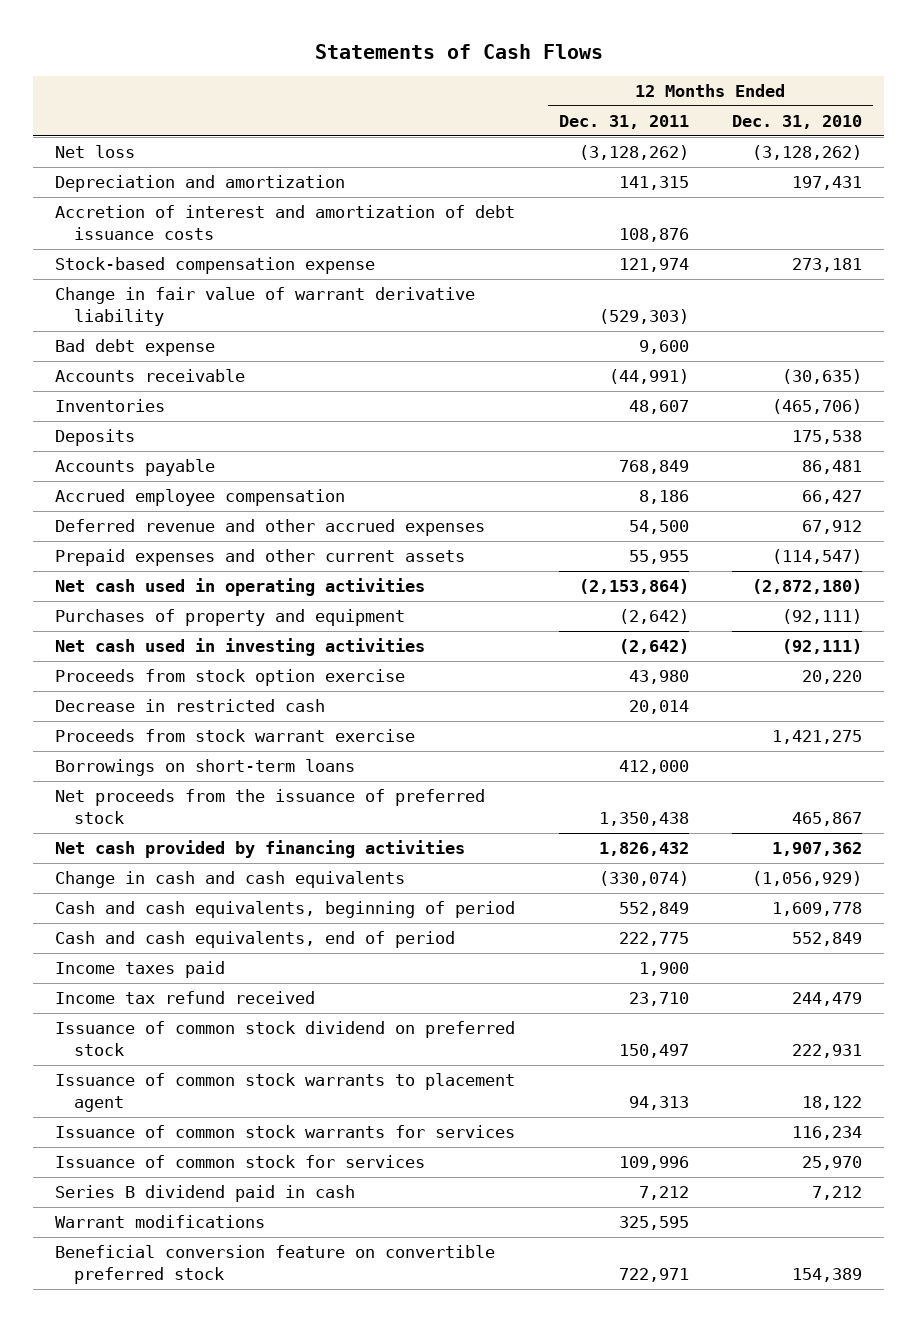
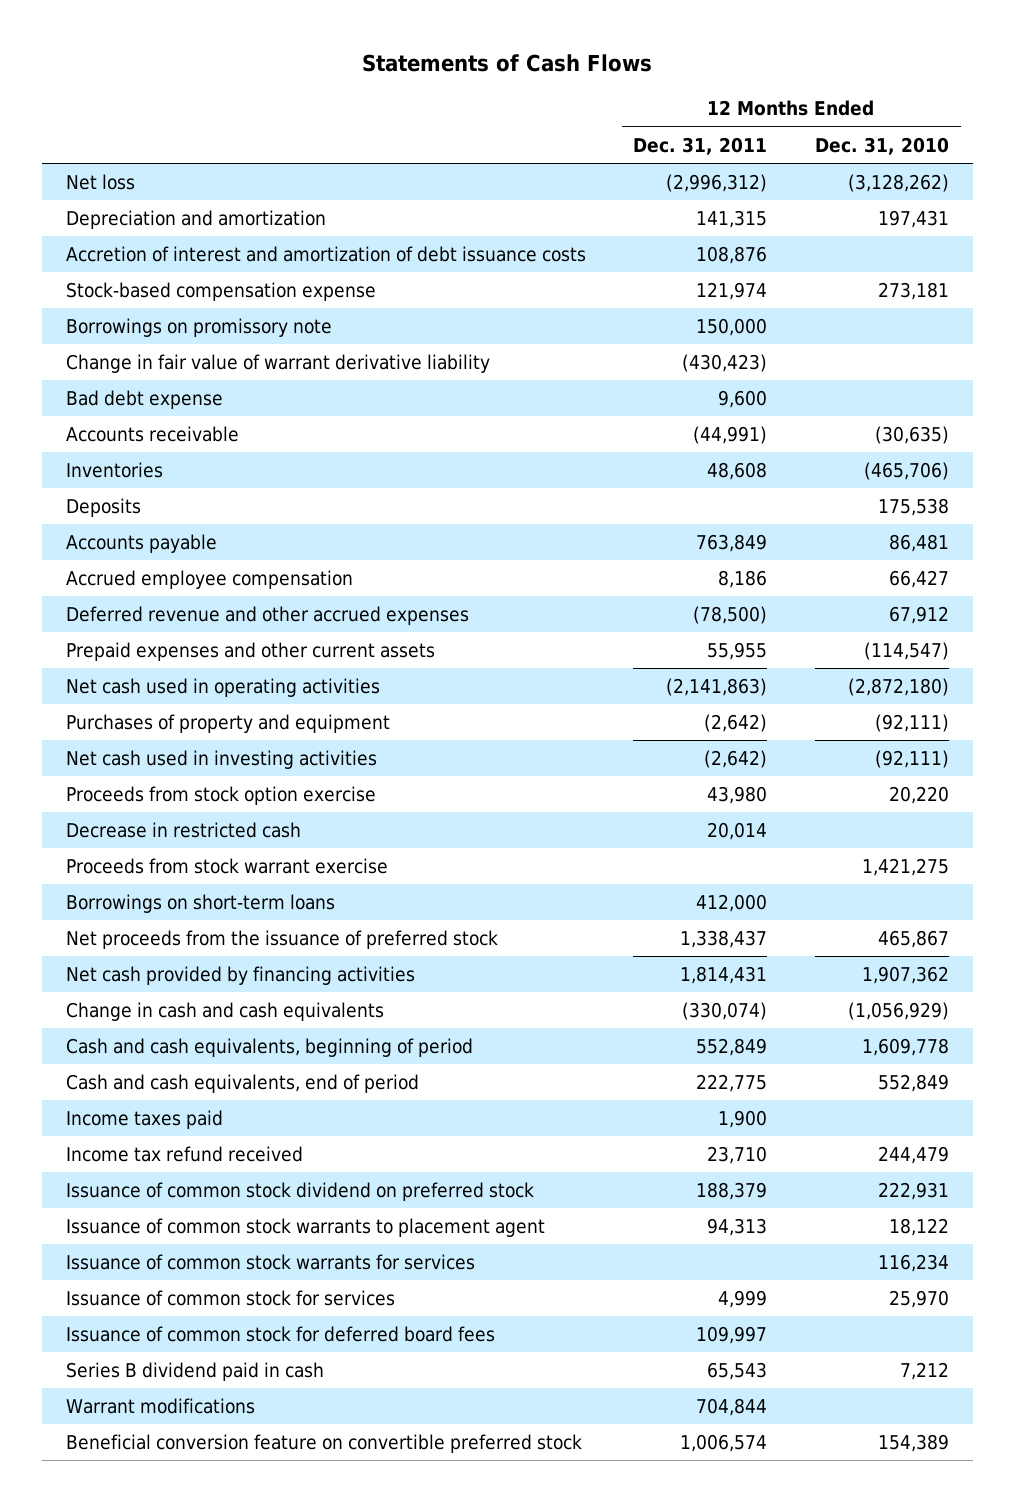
[578,145,689,161] (3,128,262) -> [666,174,768,193] (2,996,312)
none -> [65,318,332,338] Borrowings on promissory note
[598,308,689,324] (529,303) -> [682,354,768,373] (430,423)
[628,400,689,415] 48,607 -> [707,462,768,481] 48,608
[618,460,689,475] 768,849 -> [696,534,768,553] 763,849
[628,520,689,535] 54,500 -> [693,606,768,625] (78,500)
[578,579,689,595] (2,153,864) -> [666,678,768,697] (2,141,863)
[598,811,689,826] 1,350,438 -> [680,930,768,949] 1,338,437
[598,842,689,857] 1,826,432 -> [680,966,768,985] 1,814,431
[618,1043,689,1058] 150,497 -> [696,1182,768,1201] 188,379
[618,1156,689,1171] 109,996 -> [718,1290,768,1309] 4,999
none -> [65,1326,495,1343] Issuance of common stock for deferred board fees
[638,1186,689,1201] 7,212 -> [707,1362,768,1381] 65,543
[618,1216,689,1231] 325,595 -> [696,1398,768,1417] 704,844
[618,1267,689,1282] 722,971 -> [680,1434,768,1453] 1,006,574

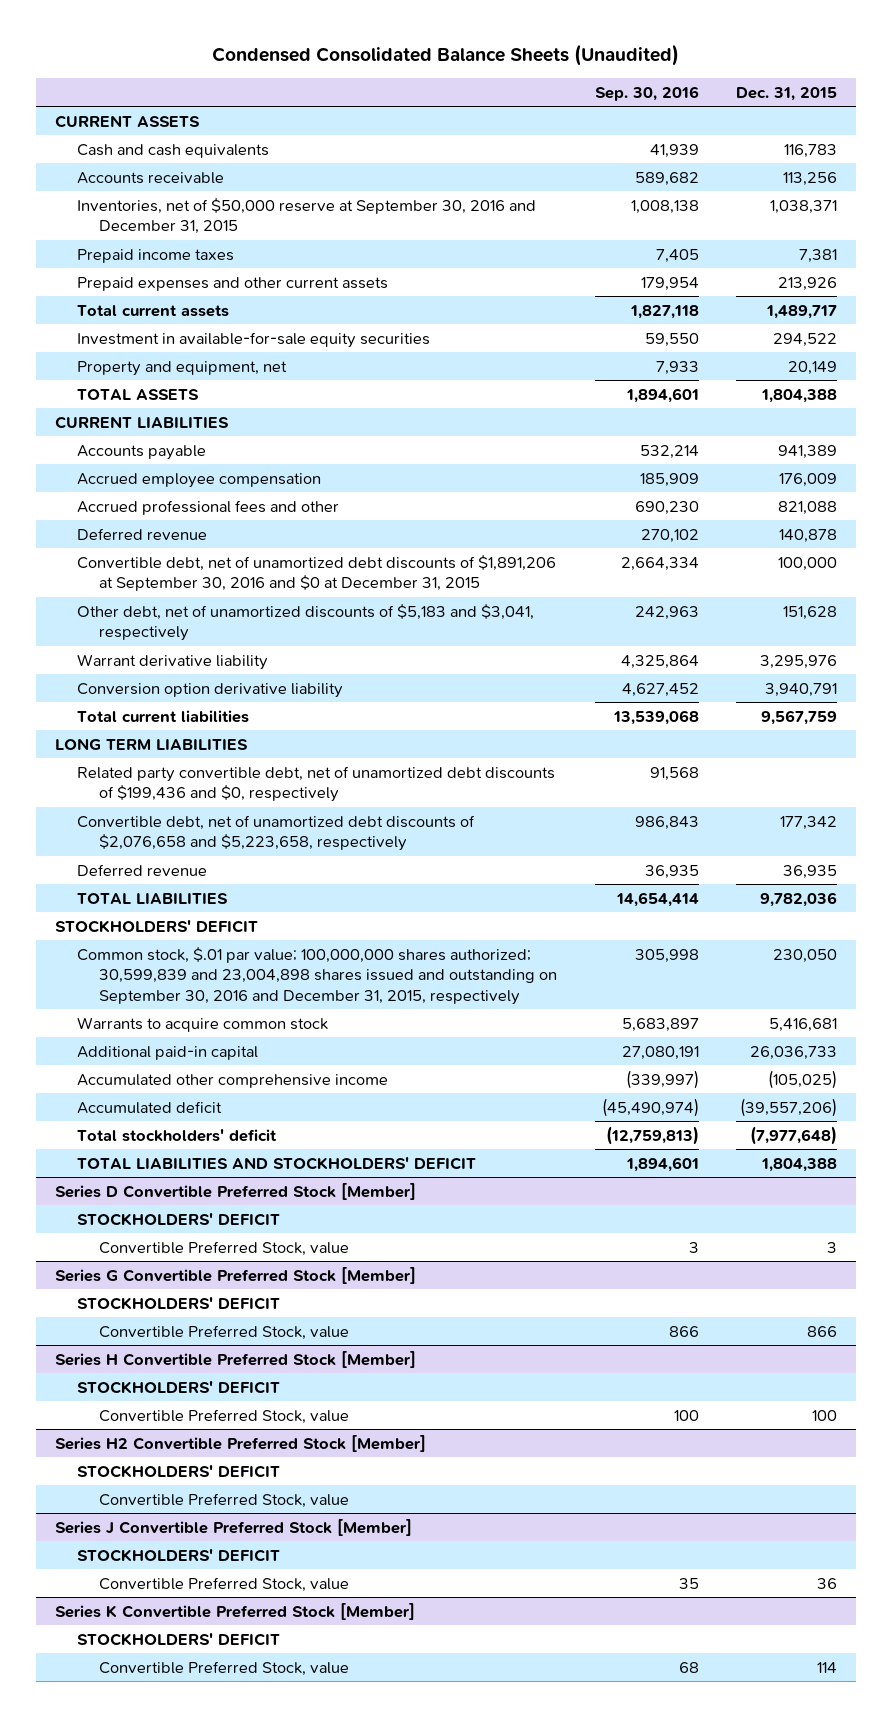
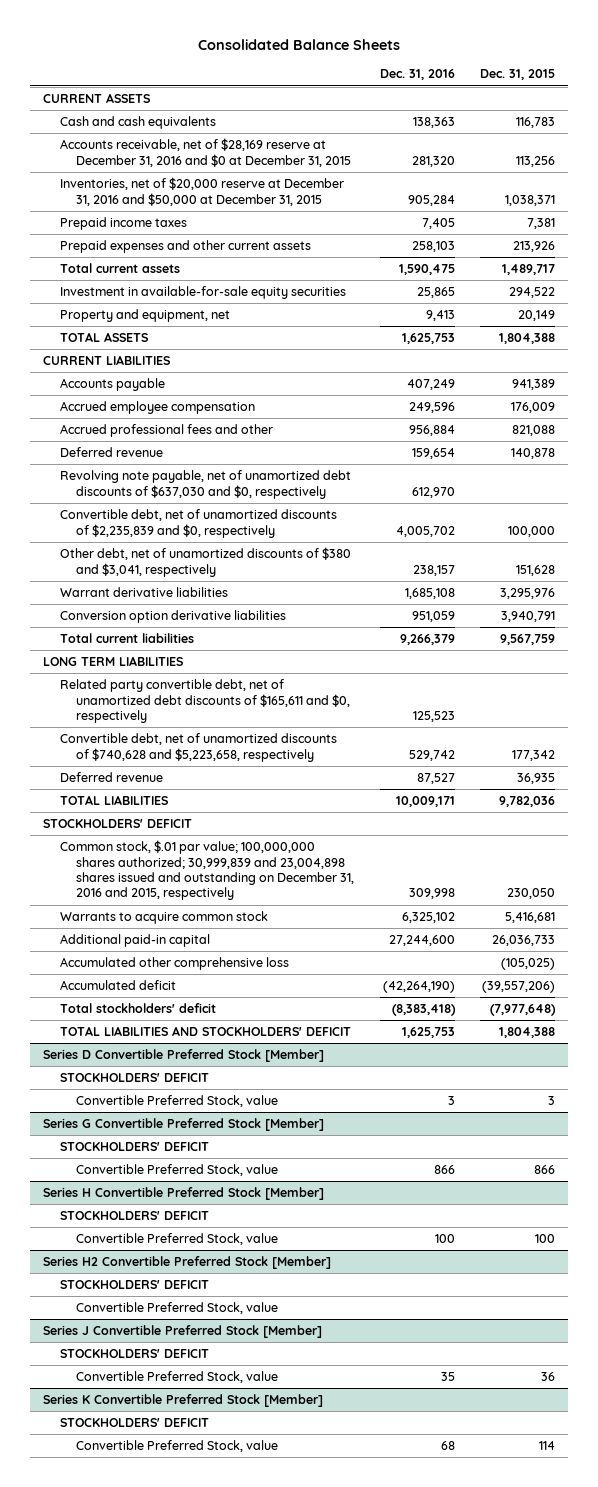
[211,44,679,67] Condensed Consolidated Balance Sheets (Unaudited) -> [197,38,400,50] Consolidated Balance Sheets
[594,85,699,101] Sep. 30, 2016 -> none
none -> [379,69,455,81] Dec. 31, 2016
[76,171,224,184] Accounts receivable -> [59,138,352,167] Accounts receivable, net of $28,169 reserve at December 31, 2016 and $0 at December 31, 2015
[76,197,536,235] Inventories, net of $50,000 reserve at September 30, 2016 and December 31, 2015 -> [59,177,344,206] Inventories, net of $20,000 reserve at December 31, 2016 and $50,000 at December 31, 2015
none -> [59,470,351,499] Revolving note payable, net of unamortized debt discounts of $637,030 and $0, respectively
[76,554,556,592] Convertible debt, net of unamortized debt discounts of $1,891,206 at September 30, 2016 and $0 at December 31, 2015 -> [59,509,337,538] Convertible debt, net of unamortized discounts of $2,235,839 and $0, respectively
[76,603,534,642] Other debt, net of unamortized discounts of $5,183 and $3,041, respectively -> [59,547,351,577] Other debt, net of unamortized discounts of $380 and $3,041, respectively
[76,653,268,670] Warrant derivative liability -> [59,587,228,598] Warrant derivative liabilities
[76,682,343,698] Conversion option derivative liability -> [59,610,286,624] Conversion option derivative liabilities
[76,765,555,803] Related party convertible debt, net of unamortized debt discounts of $199,436 and $0, respectively -> [59,679,351,724] Related party convertible debt, net of unamortized debt discounts of $165,611 and $0, respectively
[76,814,475,852] Convertible debt, net of unamortized debt discounts of $2,076,658 and $5,223,658, respectively -> [59,733,337,762] Convertible debt, net of unamortized discounts of $740,628 and $5,223,658, respectively
[76,946,558,1005] Common stock, $.01 par value; 100,000,000 shares authorized; 30,599,839 and 23,004,898 shares issued and outstanding on September 30, 2016 and December 31, 2015, respectively -> [59,840,355,901] Common stock, $.01 par value; 100,000,000 shares authorized; 30,999,839 and 23,004,898 shares issued and outstanding on December 31, 2016 and 2015, respectively
[76,1073,388,1088] Accumulated other comprehensive income -> [59,957,289,971] Accumulated other comprehensive loss

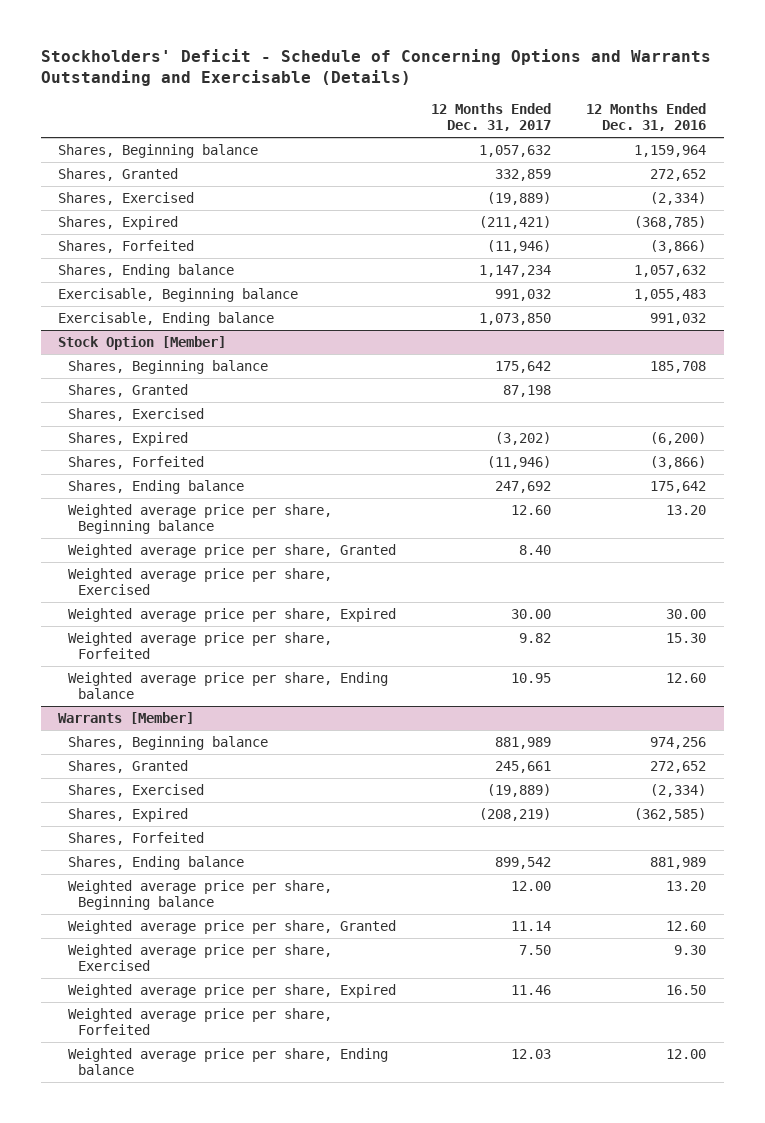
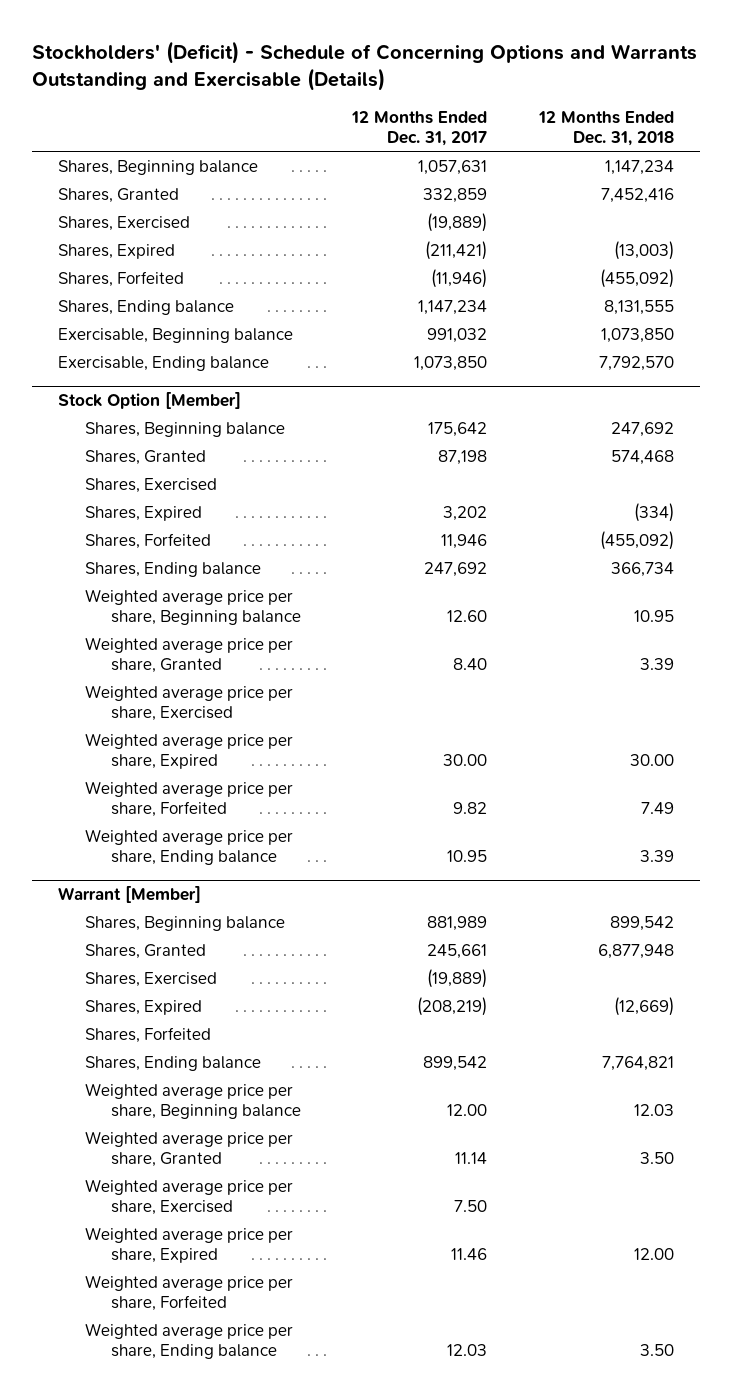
[40,48,711,87] Stockholders' Deficit - Schedule of Concerning Options and Warrants Outstanding and Exercisable (Details) -> [32,41,698,91] Stockholders' (Deficit) - Schedule of Concerning Options and Warrants Outstanding and Exercisable (Details)
[586,103,707,131] 12 Months Ended Dec. 31, 2016 -> none
none -> [537,110,674,146] 12 Months Ended Dec. 31, 2018
[479,145,552,158] 1,057,632 -> [418,159,488,175] 1,057,631
[495,432,552,446] (3,202) -> [443,505,488,521] 3,202
[487,456,552,470] (11,946) -> [441,533,488,549] 11,946
[58,712,195,725] Warrants [Member] -> [58,885,202,903] Warrant [Member]

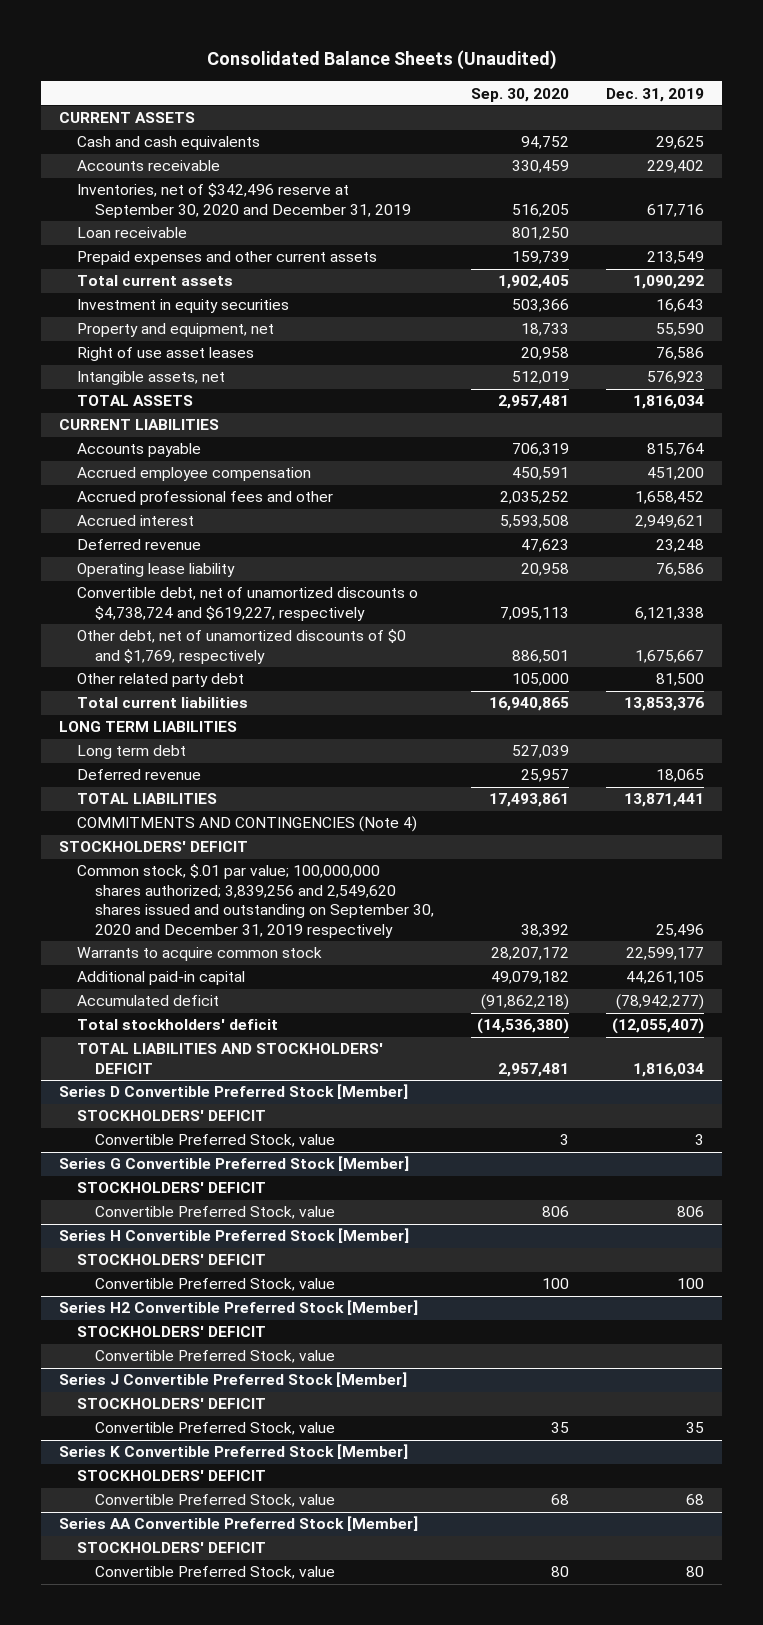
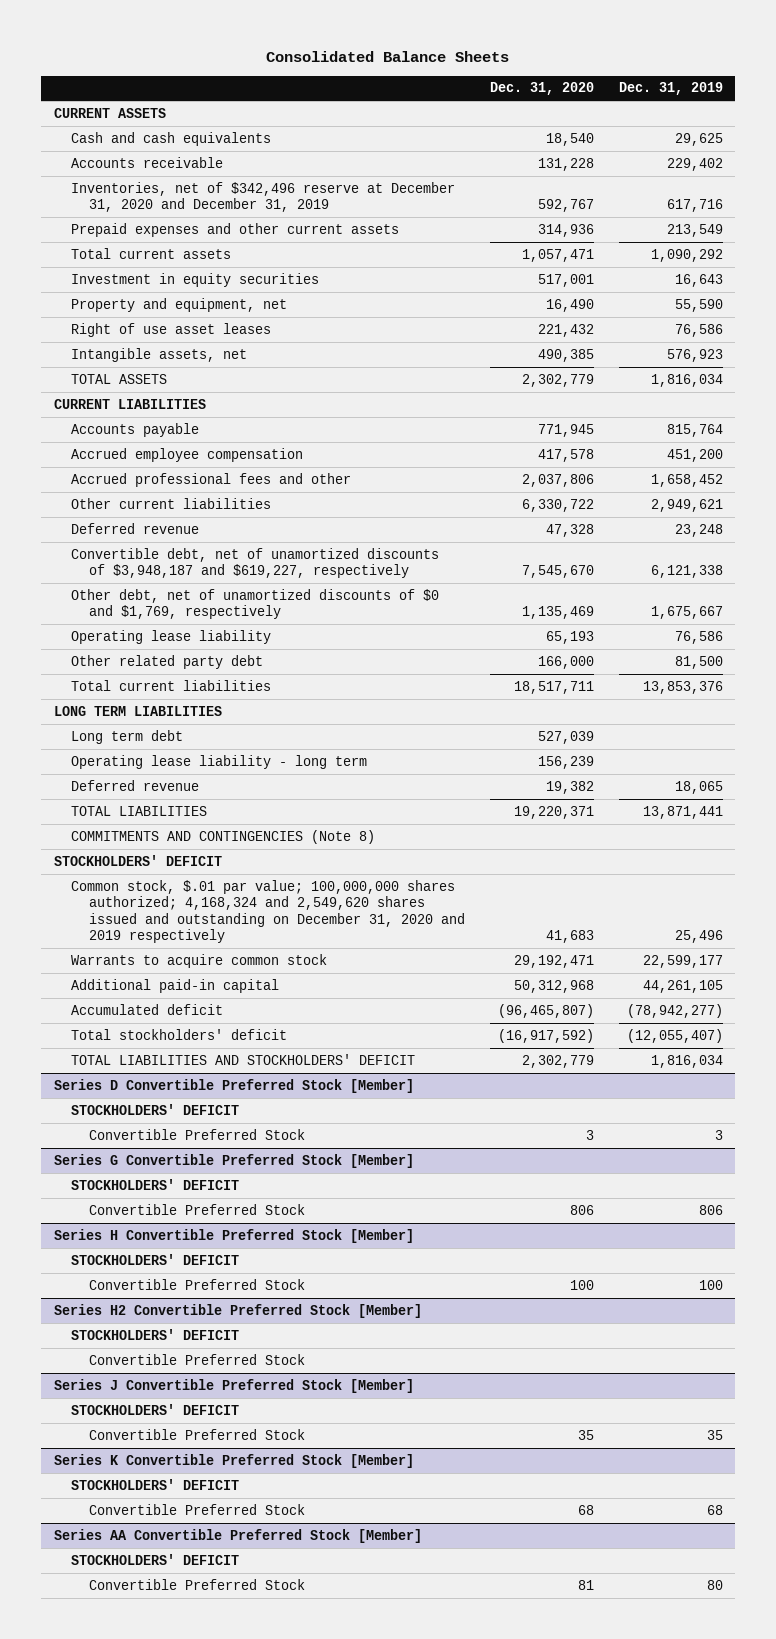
[206,50,557,71] Consolidated Balance Sheets (Unaudited) -> [266,51,510,63] Consolidated Balance Sheets
[471,87,570,102] Sep. 30, 2020 -> none
none -> [489,82,594,96] Dec. 31, 2020
[77,227,188,239] Loan receivable -> none
[77,183,412,218] Inventories, net of $342,496 reserve at September 30, 2020 and December 31, 2019 -> [71,181,456,213] Inventories, net of $342,496 reserve at December 31, 2020 and December 31, 2019
[77,515,195,527] Accrued interest -> [71,497,272,509] Other current liabilities
[77,587,419,621] Convertible debt, net of unamortized discounts o $4,738,724 and $619,227, respectively -> [71,547,440,579] Convertible debt, net of unamortized discounts of $3,948,187 and $619,227, respectively
[77,563,236,578] Operating lease liability -> [71,629,272,644] Operating lease liability
none -> [71,754,368,769] Operating lease liability - long term
[77,816,418,833] COMMITMENTS AND CONTINGENCIES (Note 4) -> [71,829,376,844] COMMITMENTS AND CONTINGENCIES (Note 8)
[77,864,435,938] Common stock, $.01 par value; 100,000,000 shares authorized; 3,839,256 and 2,549,620 shares issued and outstanding on September 30, 2020 and December 31, 2019 respectively -> [71,879,466,944] Common stock, $.01 par value; 100,000,000 shares authorized; 4,168,324 and 2,549,620 shares issued and outstanding on December 31, 2020 and 2019 respectively
[95,1134,336,1148] Convertible Preferred Stock, value -> [89,1128,306,1140] Convertible Preferred Stock
[95,1206,336,1220] Convertible Preferred Stock, value -> [89,1203,306,1215] Convertible Preferred Stock
[95,1278,336,1292] Convertible Preferred Stock, value -> [89,1278,306,1290] Convertible Preferred Stock
[95,1350,336,1364] Convertible Preferred Stock, value -> [89,1353,306,1365] Convertible Preferred Stock
[95,1422,336,1436] Convertible Preferred Stock, value -> [89,1428,306,1440] Convertible Preferred Stock
[95,1494,336,1508] Convertible Preferred Stock, value -> [89,1503,306,1515] Convertible Preferred Stock
[95,1566,336,1580] Convertible Preferred Stock, value -> [89,1578,306,1590] Convertible Preferred Stock

